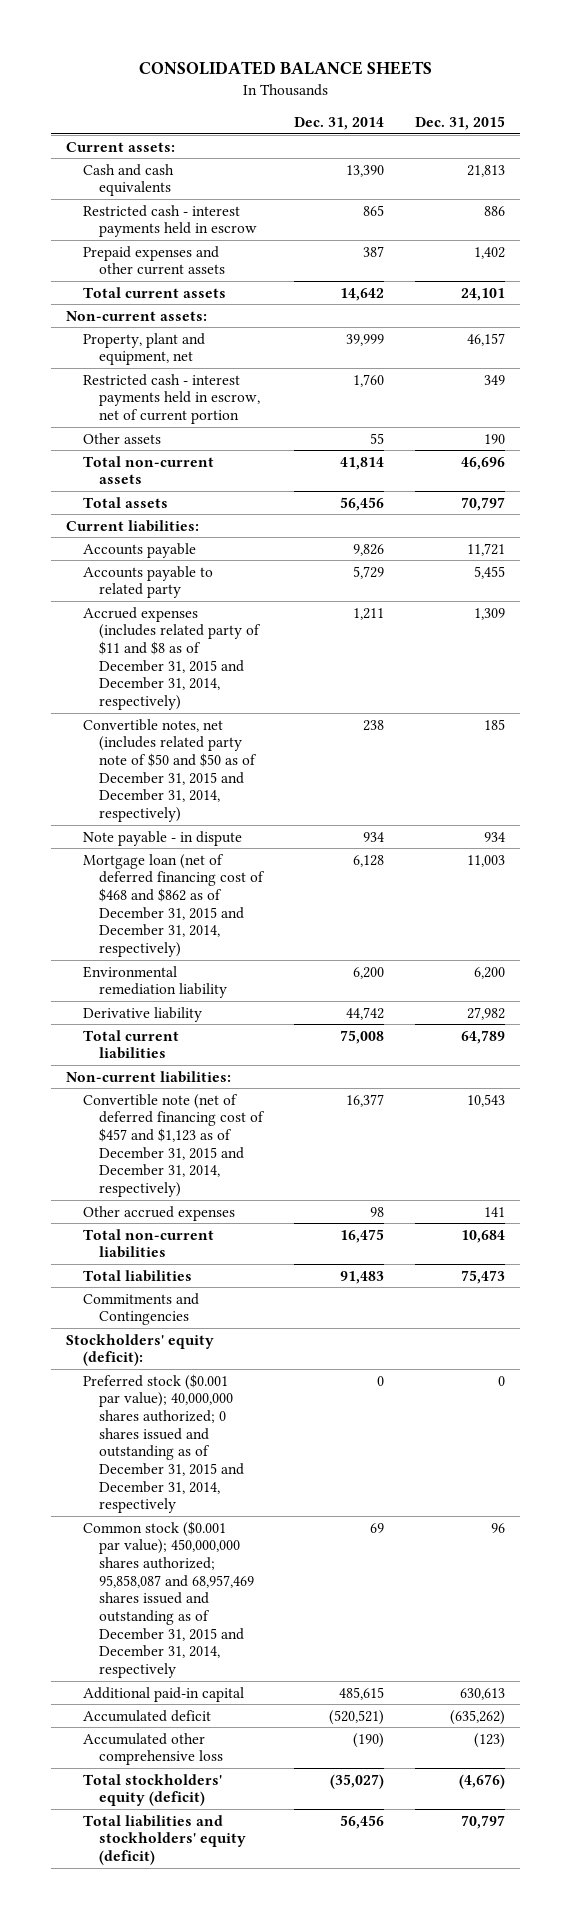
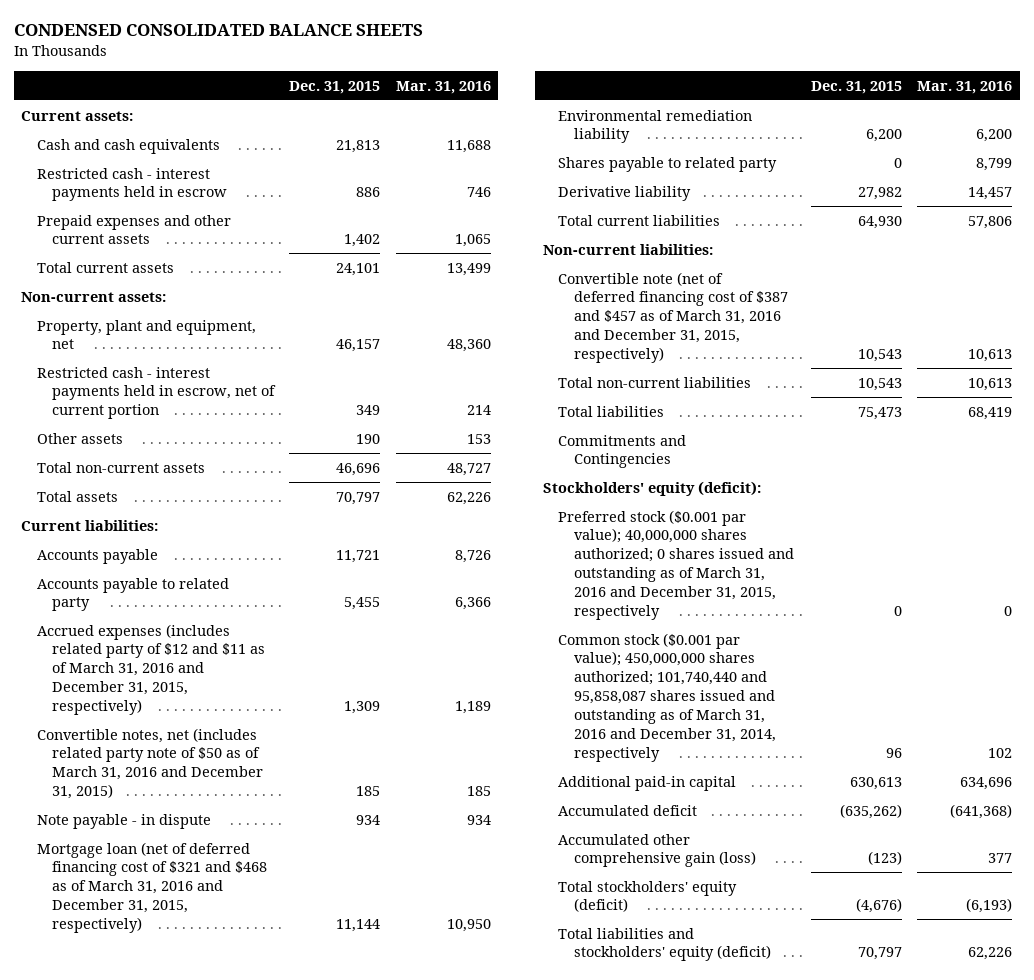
[138,61,432,76] CONSOLIDATED BALANCE SHEETS -> [13,24,423,37] CONDENSED CONSOLIDATED BALANCE SHEETS
[293,116,384,130] Dec. 31, 2014 -> none
none -> [395,80,491,94] Mar. 31, 2016
[82,606,262,711] Accrued expenses (includes related party of $11 and $8 as of December 31, 2015 and December 31, 2014, respectively) -> [36,623,266,715] Accrued expenses (includes related party of $12 and $11 as of March 31, 2016 and December 31, 2015, respectively)
[82,718,258,823] Convertible notes, net (includes related party note of $50 and $50 as of December 31, 2015 and December 31, 2014, respectively) -> [36,727,264,800] Convertible notes, net (includes related party note of $50 as of March 31, 2016 and December 31, 2015)
[82,853,266,958] Mortgage loan (net of deferred financing cost of $468 and $862 as of December 31, 2015 and December 31, 2014, respectively) -> [36,841,268,933] Mortgage loan (net of deferred financing cost of $321 and $468 as of March 31, 2016 and December 31, 2015, respectively)
[466,854,505,867] 11,003 -> [336,918,381,932] 11,144
none -> [558,156,778,172] Shares payable to related party
[460,1029,505,1044] 64,789 -> [858,215,903,229] 64,930
[82,1205,235,1221] Other accrued expenses -> none
[82,1093,266,1198] Convertible note (net of deferred financing cost of $457 and $1,123 as of December 31, 2015 and December 31, 2014, respectively) -> [558,271,788,363] Convertible note (net of deferred financing cost of $387 and $457 as of March 31, 2016 and December 31, 2015, respectively)
[460,1229,505,1243] 10,684 -> [858,377,903,391] 10,543
[82,1373,245,1514] Preferred stock ($0.001 par value); 40,000,000 shares authorized; 0 shares issued and outstanding as of December 31, 2015 and December 31, 2014, respectively -> [558,509,794,620] Preferred stock ($0.001 par value); 40,000,000 shares authorized; 0 shares issued and outstanding as of March 31, 2016 and December 31, 2015, respectively
[82,1520,255,1679] Common stock ($0.001 par value); 450,000,000 shares authorized; 95,858,087 and 68,957,469 shares issued and outstanding as of December 31, 2015 and December 31, 2014, respectively -> [558,632,776,762] Common stock ($0.001 par value); 450,000,000 shares authorized; 101,740,440 and 95,858,087 shares issued and outstanding as of March 31, 2016 and December 31, 2014, respectively
[82,1732,224,1766] Accumulated other comprehensive loss -> [558,833,756,868] Accumulated other comprehensive gain (loss)

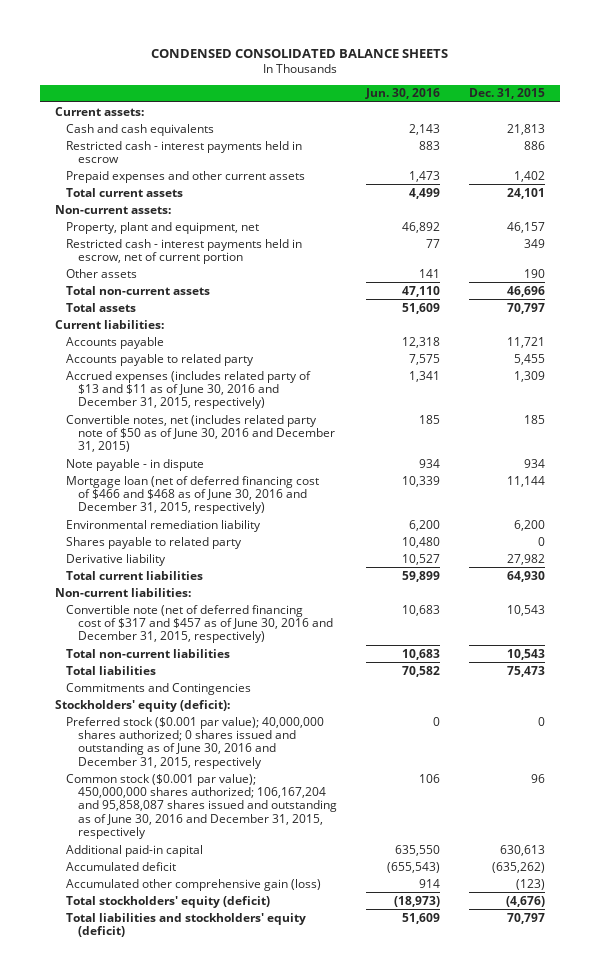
[395,80,491,94] Mar. 31, 2016 -> none
none -> [365,88,441,100] Jun. 30, 2016
[36,623,266,715] Accrued expenses (includes related party of $12 and $11 as of March 31, 2016 and December 31, 2015, respectively) -> [66,370,312,410] Accrued expenses (includes related party of $13 and $11 as of June 30, 2016 and December 31, 2015, respectively)
[36,727,264,800] Convertible notes, net (includes related party note of $50 as of March 31, 2016 and December 31, 2015) -> [66,414,336,453] Convertible notes, net (includes related party note of $50 as of June 30, 2016 and December 31, 2015)
[36,841,268,933] Mortgage loan (net of deferred financing cost of $321 and $468 as of March 31, 2016 and December 31, 2015, respectively) -> [66,475,320,515] Mortgage loan (net of deferred financing cost of $466 and $468 as of June 30, 2016 and December 31, 2015, respectively)
[558,271,788,363] Convertible note (net of deferred financing cost of $387 and $457 as of March 31, 2016 and December 31, 2015, respectively) -> [66,604,334,644] Convertible note (net of deferred financing cost of $317 and $457 as of June 30, 2016 and December 31, 2015, respectively)
[558,509,794,620] Preferred stock ($0.001 par value); 40,000,000 shares authorized; 0 shares issued and outstanding as of March 31, 2016 and December 31, 2015, respectively -> [66,716,325,769] Preferred stock ($0.001 par value); 40,000,000 shares authorized; 0 shares issued and outstanding as of June 30, 2016 and December 31, 2015, respectively
[558,632,776,762] Common stock ($0.001 par value); 450,000,000 shares authorized; 101,740,440 and 95,858,087 shares issued and outstanding as of March 31, 2016 and December 31, 2014, respectively -> [66,773,338,840] Common stock ($0.001 par value); 450,000,000 shares authorized; 106,167,204 and 95,858,087 shares issued and outstanding as of June 30, 2016 and December 31, 2015, respectively

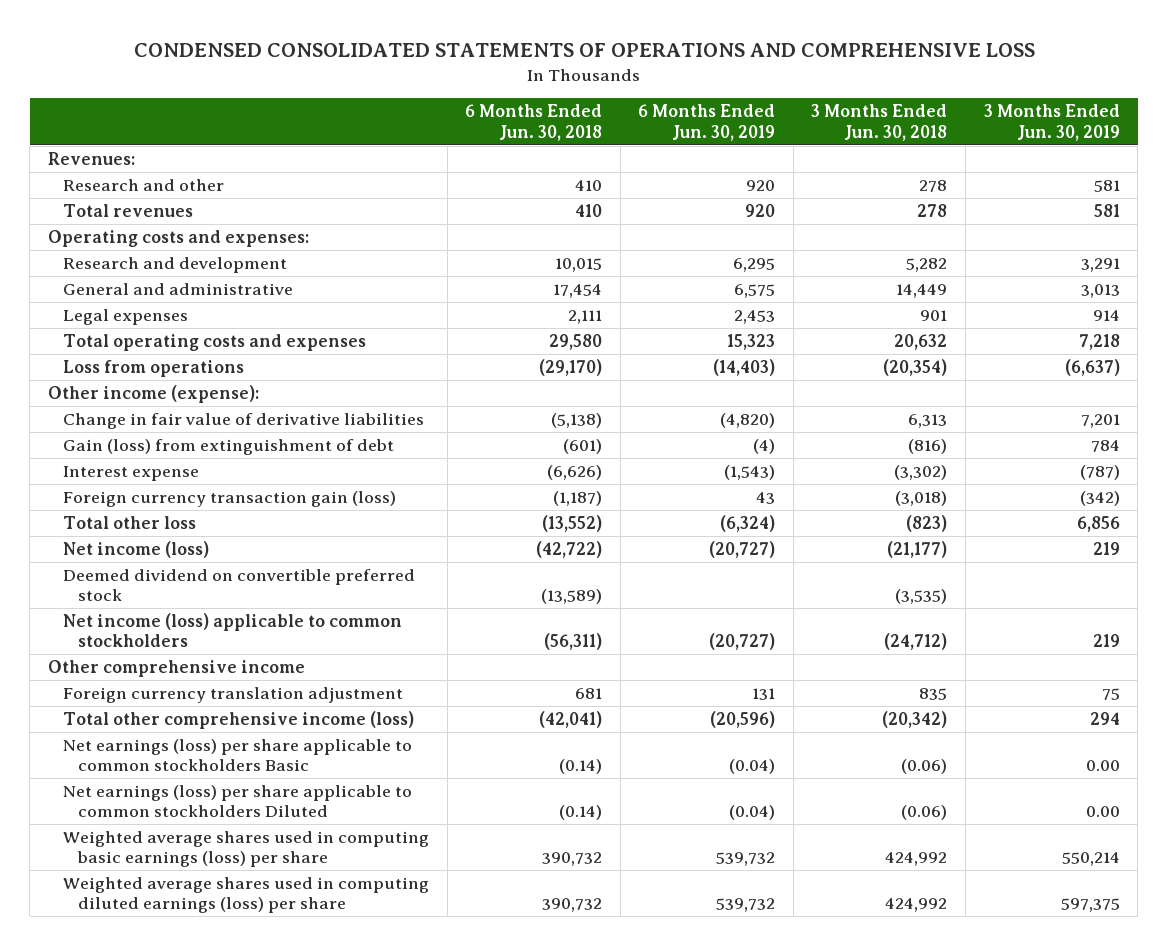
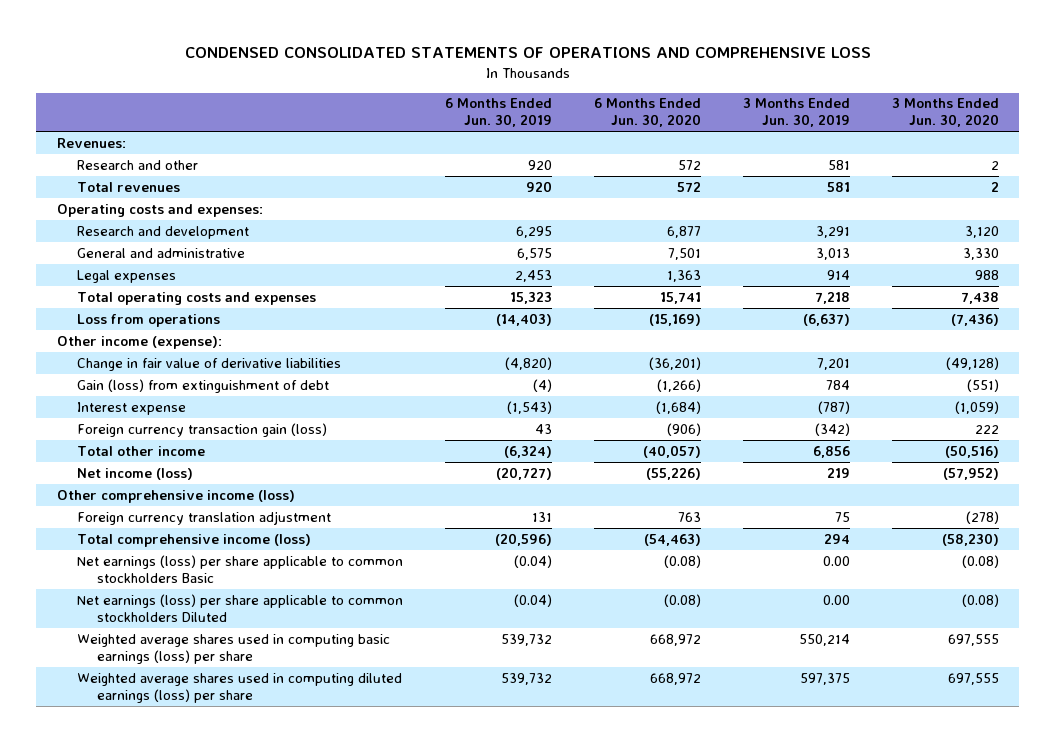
[465,104,603,141] 6 Months Ended Jun. 30, 2018 -> none
[811,104,948,141] 3 Months Ended Jun. 30, 2018 -> none
none -> [593,98,701,128] 6 Months Ended Jun. 30, 2020
none -> [891,98,999,128] 3 Months Ended Jun. 30, 2020
[63,515,197,529] Total other loss -> [77,445,206,456] Total other income
[63,568,416,602] Deemed dividend on convertible preferred stock -> none
[63,612,403,648] Net income (loss) applicable to common stockholders -> none
[47,659,305,677] Other comprehensive income -> [56,489,295,503] Other comprehensive income (loss)
[63,710,415,729] Total other comprehensive income (loss) -> [77,533,312,547] Total comprehensive income (loss)

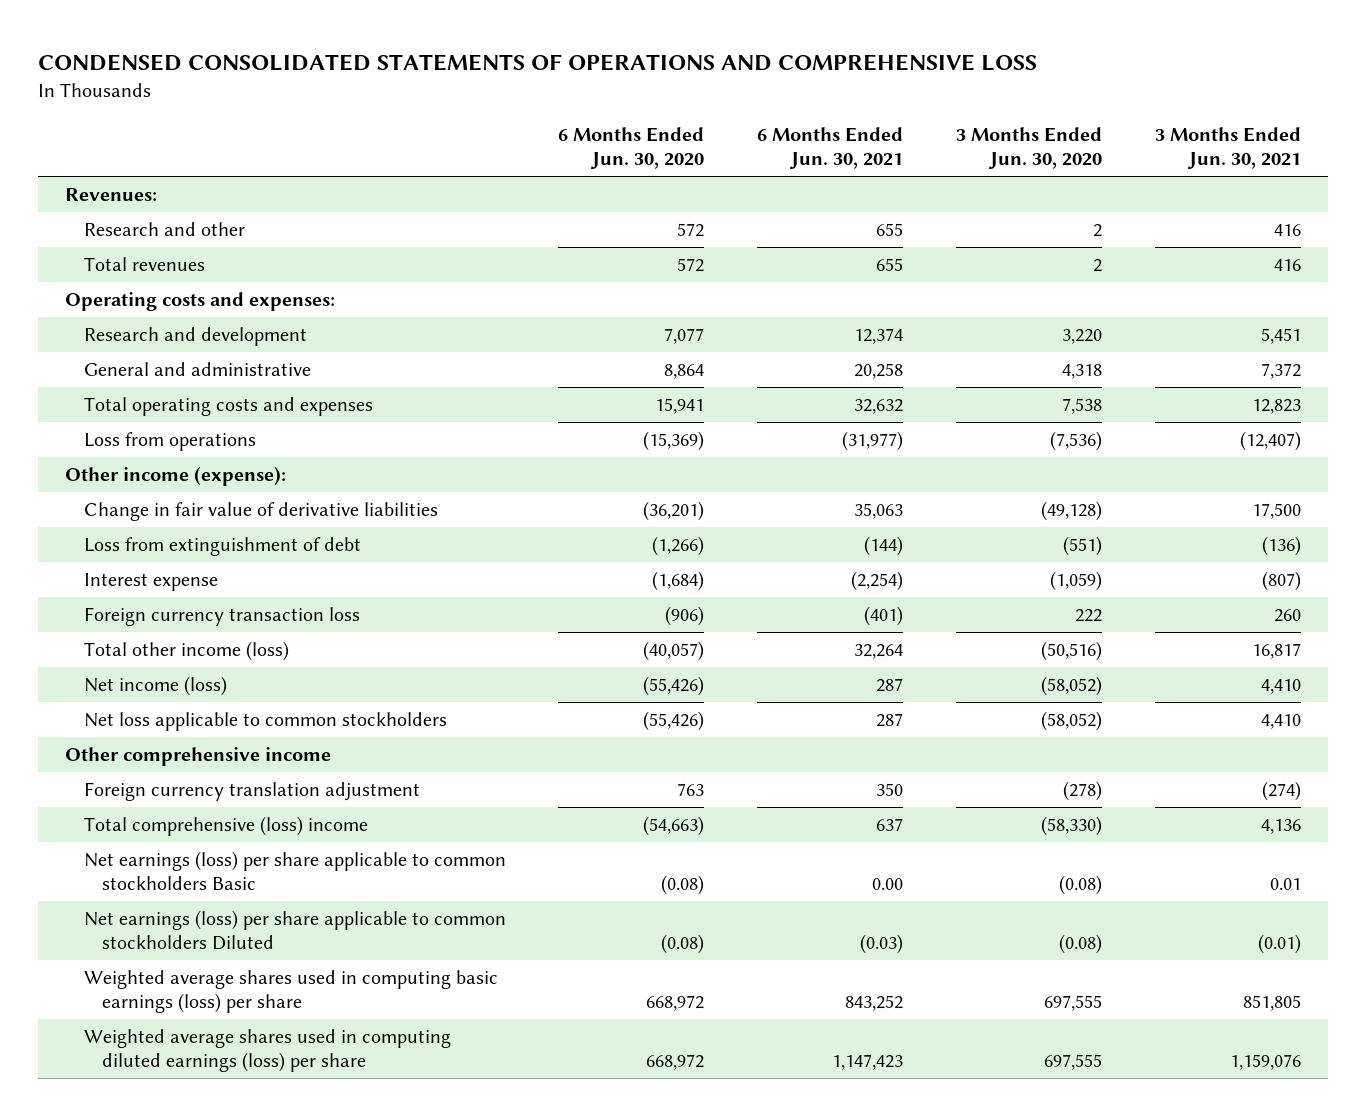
[444,98,552,128] 6 Months Ended Jun. 30, 2019 -> none
[742,98,850,128] 3 Months Ended Jun. 30, 2019 -> none
none -> [757,127,904,170] 6 Months Ended Jun. 30, 2021
none -> [1155,127,1302,170] 3 Months Ended Jun. 30, 2021
[77,269,177,283] Legal expenses -> none
[666,225,701,238] 6,877 -> [664,328,705,345] 7,077
[964,225,999,238] 3,120 -> [1062,329,1103,345] 3,220
[667,247,701,260] 7,501 -> [664,364,705,380] 8,864
[962,247,999,260] 3,330 -> [1062,364,1103,380] 4,318
[659,291,701,304] 15,741 -> [655,398,705,415] 15,941
[960,291,999,304] 7,438 -> [1062,398,1103,415] 7,538
[648,313,701,326] (15,169) -> [643,431,705,452] (15,369)
[950,313,999,326] (7,436) -> [1050,431,1103,452] (7,536)
[77,378,330,393] Gain (loss) from extinguishment of debt -> [83,537,361,557] Loss from extinguishment of debt
[77,422,328,437] Foreign currency transaction gain (loss) -> [83,607,360,627] Foreign currency transaction loss
[77,445,206,456] Total other income -> [83,641,289,662] Total other income (loss)
[645,467,701,480] (55,226) -> [643,676,705,697] (55,426)
[942,467,999,480] (57,952) -> [1041,676,1103,697] (58,052)
none -> [83,712,447,732] Net loss applicable to common stockholders
[56,489,295,503] Other comprehensive income (loss) -> [64,747,331,767] Other comprehensive income
[77,533,312,547] Total comprehensive income (loss) -> [83,816,368,837] Total comprehensive (loss) income
[643,533,701,546] (54,463) -> [643,816,705,837] (54,663)
[941,532,999,546] (58,230) -> [1041,816,1103,837] (58,330)

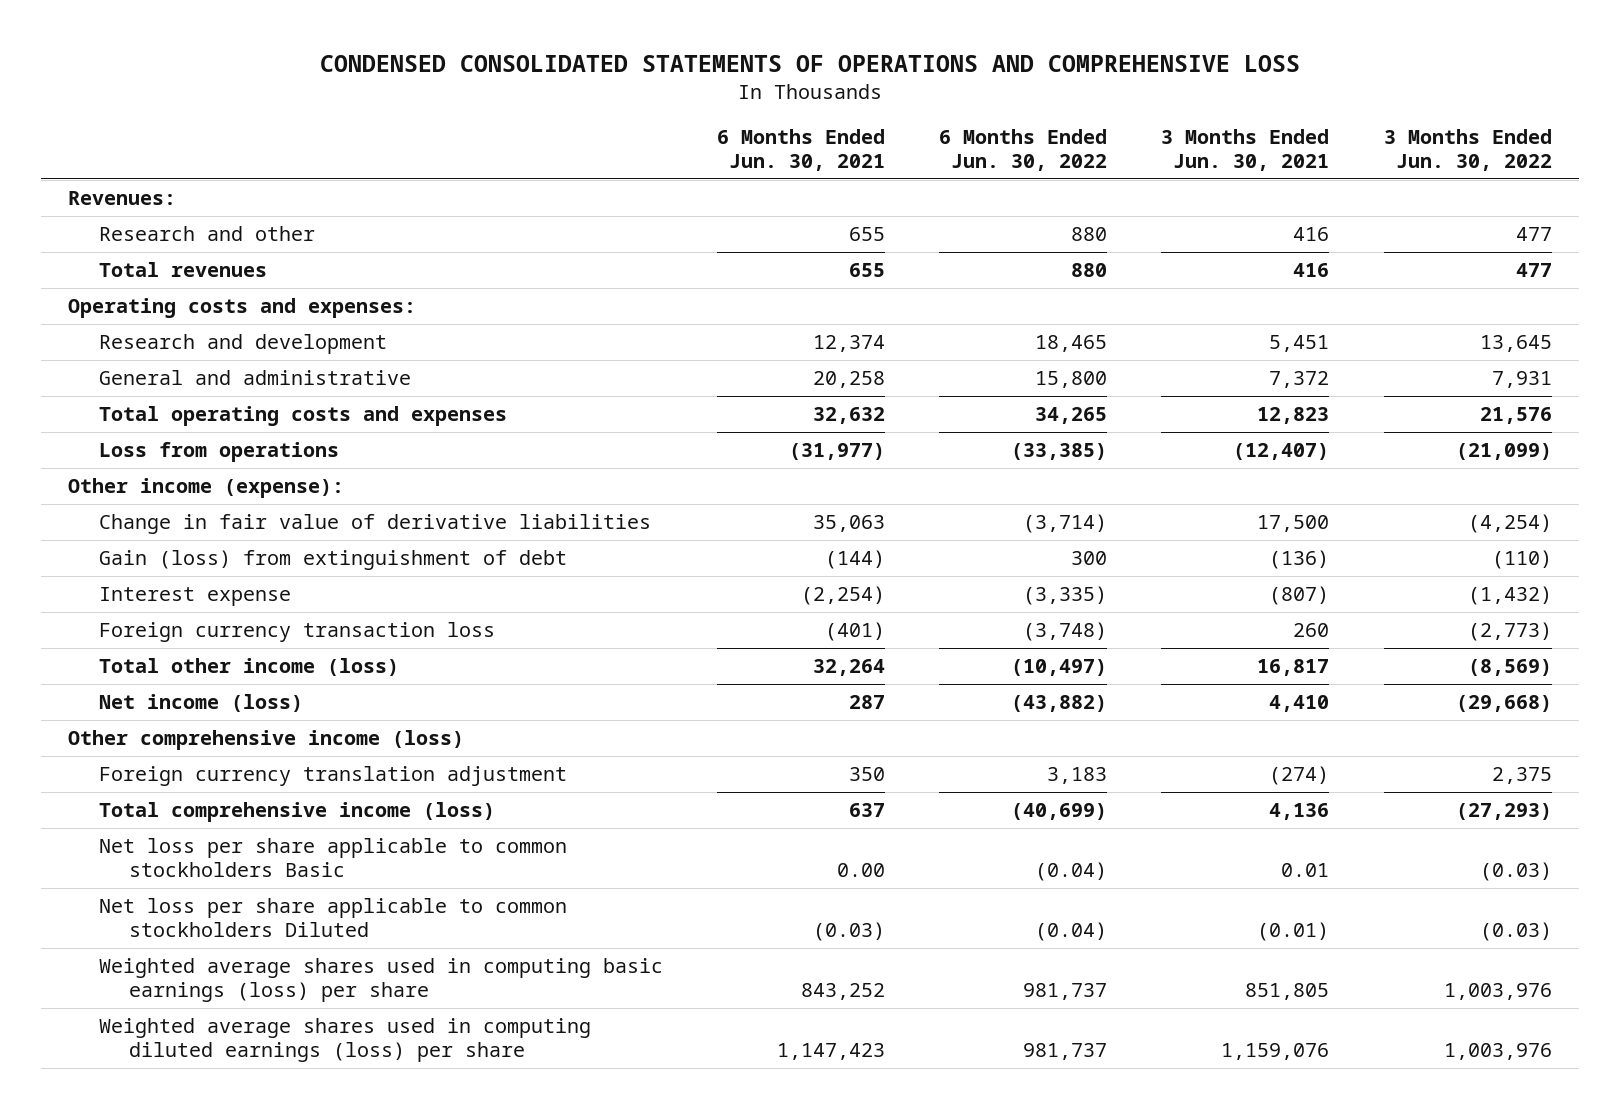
[558,127,705,170] 6 Months Ended Jun. 30, 2020 -> none
[956,127,1103,170] 3 Months Ended Jun. 30, 2020 -> none
none -> [939,128,1108,171] 6 Months Ended Jun. 30, 2022
none -> [1383,128,1552,171] 3 Months Ended Jun. 30, 2022
[83,537,361,557] Loss from extinguishment of debt -> [98,550,567,571] Gain (loss) from extinguishment of debt
[83,712,447,732] Net loss applicable to common stockholders -> none
[64,747,331,767] Other comprehensive income -> [68,730,465,751] Other comprehensive income (loss)
[83,816,368,837] Total comprehensive (loss) income -> [98,802,495,823] Total comprehensive income (loss)
[83,851,506,891] Net earnings (loss) per share applicable to common stockholders Basic -> [98,838,567,878] Net loss per share applicable to common stockholders Basic
[83,910,506,951] Net earnings (loss) per share applicable to common stockholders Diluted -> [98,898,567,938] Net loss per share applicable to common stockholders Diluted

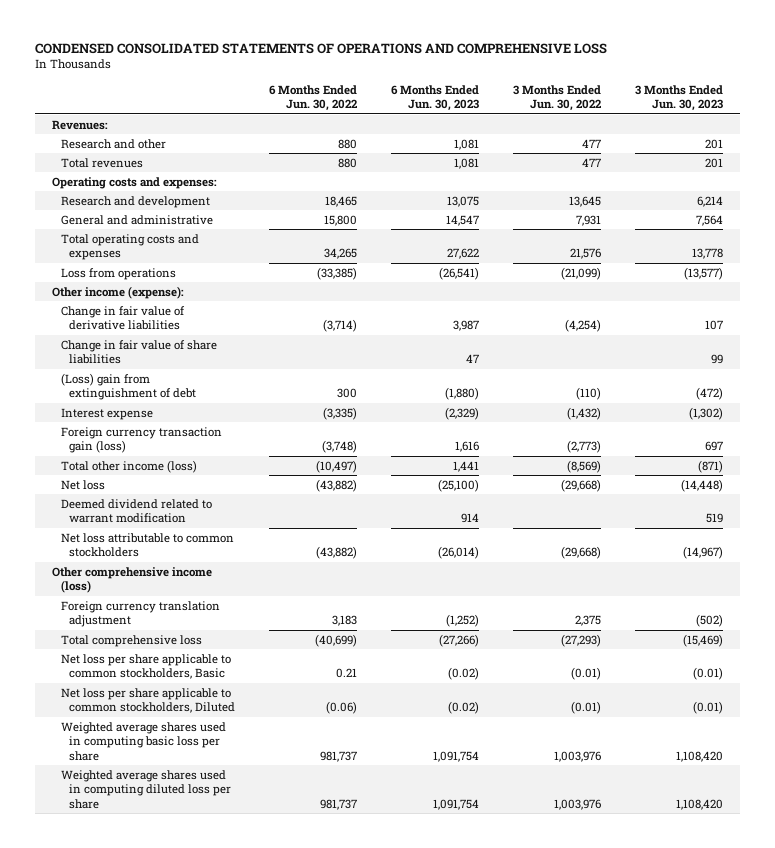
[717,128,886,171] 6 Months Ended Jun. 30, 2021 -> none
[1161,128,1330,171] 3 Months Ended Jun. 30, 2021 -> none
none -> [391,84,480,111] 6 Months Ended Jun. 30, 2023
none -> [634,84,723,111] 3 Months Ended Jun. 30, 2023
none -> [60,339,217,365] Change in fair value of share liabilities
[98,550,567,571] Gain (loss) from extinguishment of debt -> [60,372,197,401] (Loss) gain from extinguishment of debt
[98,622,495,643] Foreign currency transaction loss -> [60,426,222,454] Foreign currency transaction gain (loss)
[98,694,303,713] Net income (loss) -> [60,479,105,490] Net loss
none -> [60,498,212,524] Deemed dividend related to warrant modification
none -> [60,532,234,558] Net loss attributable to common stockholders
[98,802,495,823] Total comprehensive income (loss) -> [60,634,202,647] Total comprehensive loss
[98,838,567,878] Net loss per share applicable to common stockholders Basic -> [60,653,231,680] Net loss per share applicable to common stockholders, Basic
[1035,862,1108,882] (0.04) -> [336,668,358,679] 0.21
[1479,862,1552,882] (0.03) -> [571,667,602,681] (0.01)
[98,898,567,938] Net loss per share applicable to common stockholders Diluted -> [60,687,236,714] Net loss per share applicable to common stockholders, Diluted
[1035,922,1108,942] (0.04) -> [326,701,358,715] (0.06)
[1479,922,1552,942] (0.03) -> [571,701,602,715] (0.01)
[98,958,663,1003] Weighted average shares used in computing basic earnings (loss) per share -> [60,721,226,761] Weighted average shares used in computing basic loss per share
[98,1018,591,1063] Weighted average shares used in computing diluted earnings (loss) per share -> [60,769,232,809] Weighted average shares used in computing diluted loss per share

